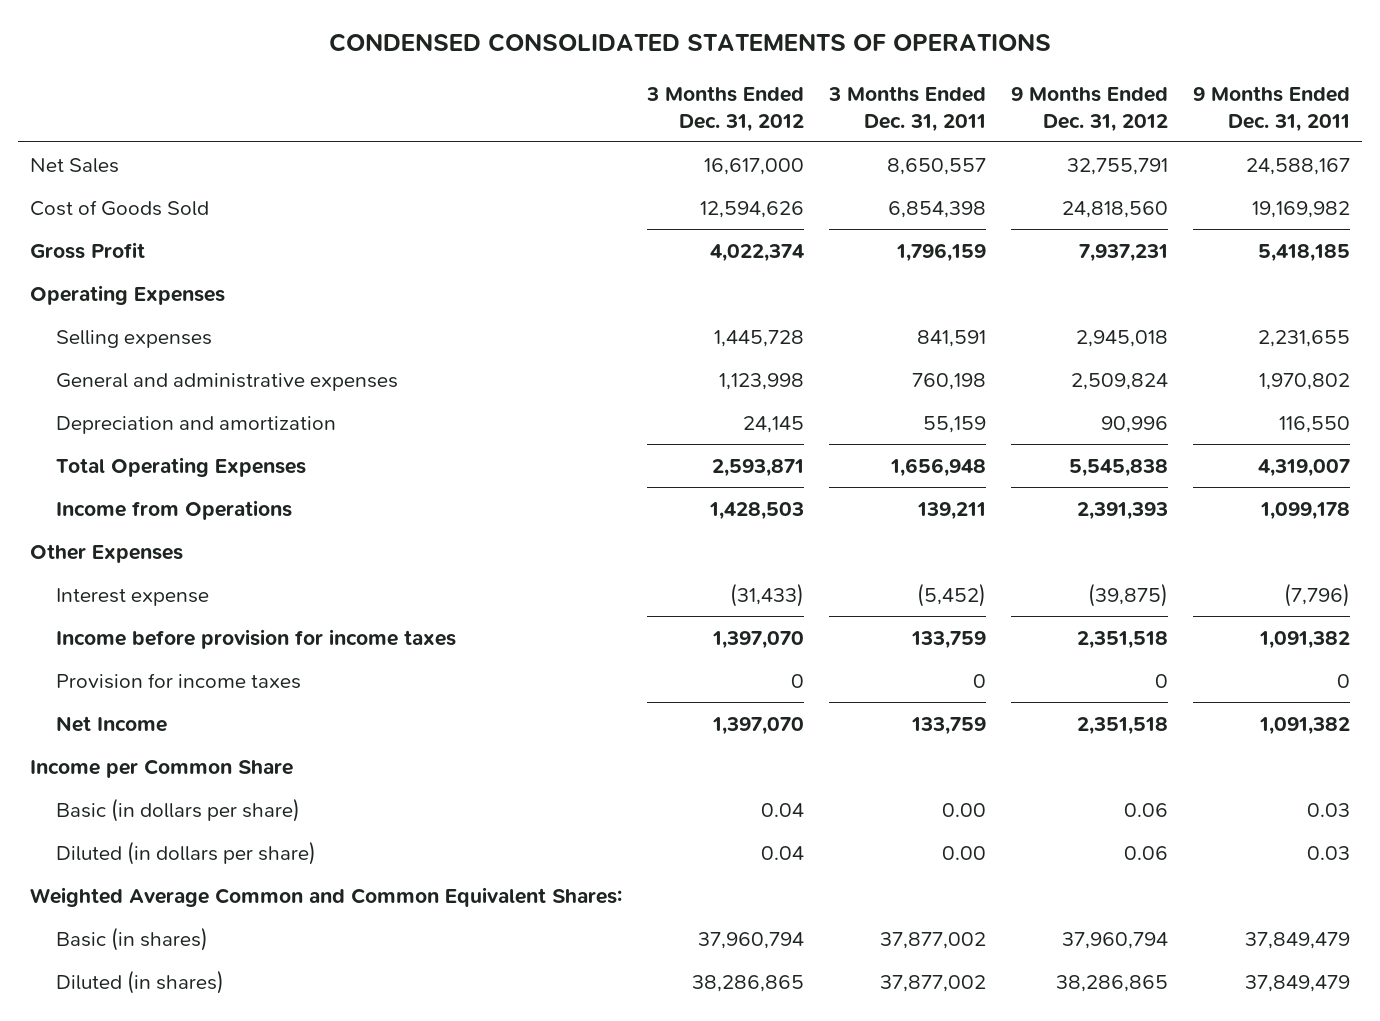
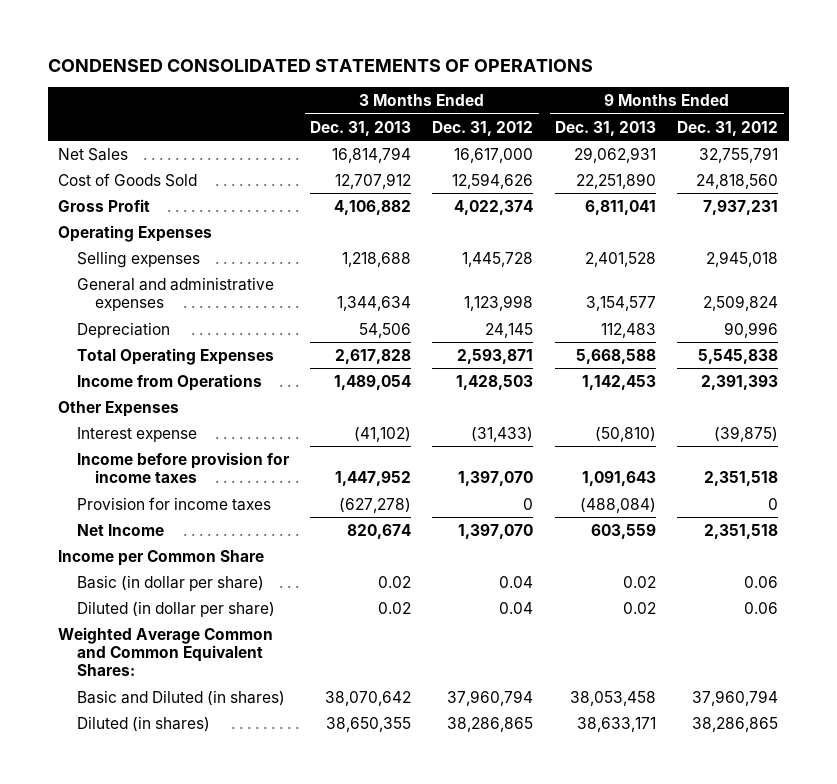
[827,85,986,132] 3 Months Ended Dec. 31, 2011 -> none
[1192,85,1350,132] 9 Months Ended Dec. 31, 2011 -> none
none -> [309,120,411,136] Dec. 31, 2013
none -> [554,120,656,136] Dec. 31, 2013
[56,415,337,434] Depreciation and amortization -> [76,321,170,338] Depreciation
[56,797,301,822] Basic (in dollars per share) -> [76,574,264,591] Basic (in dollar per share)
[56,840,317,865] Diluted (in dollars per share) -> [76,600,275,617] Diluted (in dollar per share)
[56,926,209,951] Basic (in shares) -> [76,689,285,706] Basic and Diluted (in shares)

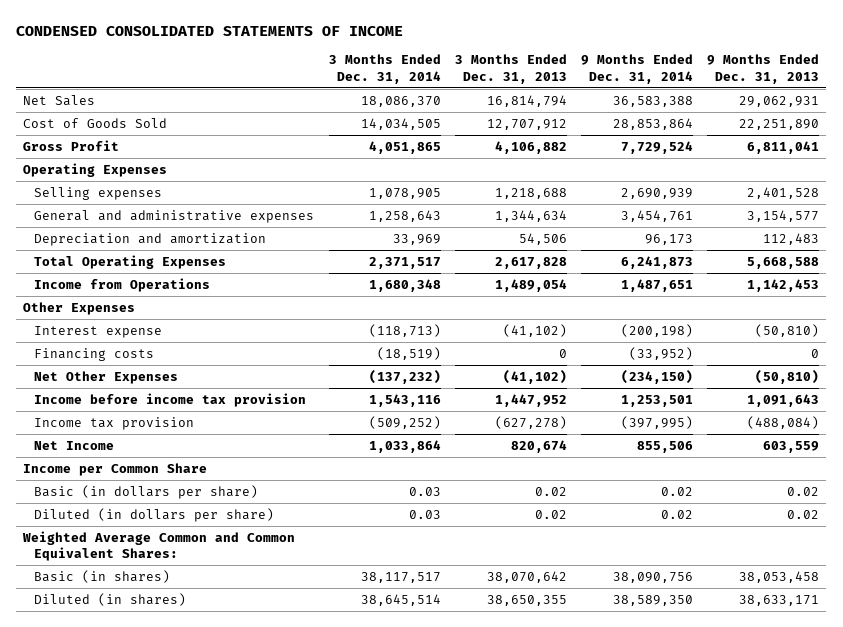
[47,58,593,72] CONDENSED CONSOLIDATED STATEMENTS OF OPERATIONS -> [16,25,404,36] CONDENSED CONSOLIDATED STATEMENTS OF INCOME
[432,120,534,136] Dec. 31, 2012 -> none
[677,120,779,136] Dec. 31, 2012 -> none
none -> [328,54,441,84] 3 Months Ended Dec. 31, 2014
none -> [581,54,694,84] 9 Months Ended Dec. 31, 2014
[76,321,170,338] Depreciation -> [34,232,267,246] Depreciation and amortization
none -> [34,347,155,361] Financing costs
none -> [34,370,179,384] Net Other Expenses
[76,451,290,484] Income before provision for income taxes -> [34,392,307,407] Income before income tax provision
[76,496,271,511] Provision for income taxes -> [34,416,195,430] Income tax provision
[76,574,264,591] Basic (in dollar per share) -> [34,484,259,499] Basic (in dollars per share)
[76,600,275,617] Diluted (in dollar per share) -> [34,507,275,522] Diluted (in dollars per share)
[76,689,285,706] Basic and Diluted (in shares) -> [34,569,171,583] Basic (in shares)

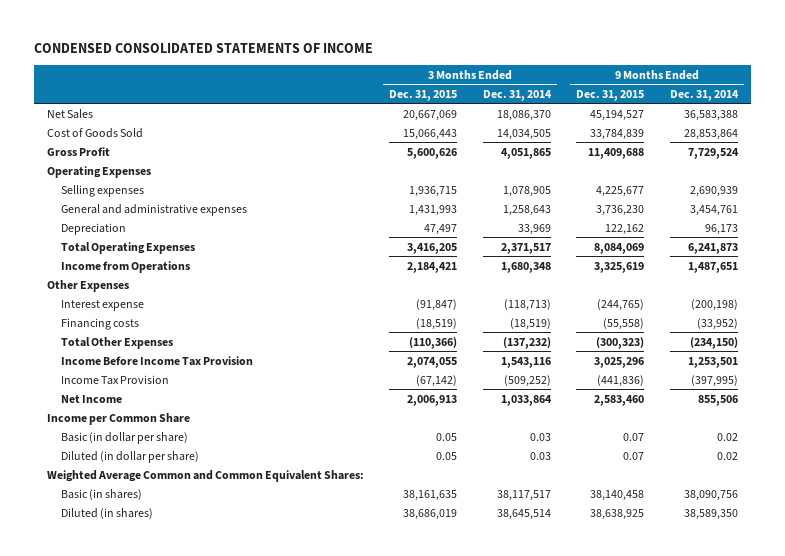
[454,54,567,84] 3 Months Ended Dec. 31, 2013 -> none
[707,54,820,84] 9 Months Ended Dec. 31, 2013 -> none
none -> [389,89,458,101] Dec. 31, 2015
none -> [576,89,645,101] Dec. 31, 2015
[34,232,267,246] Depreciation and amortization -> [61,222,127,235] Depreciation
[34,370,179,384] Net Other Expenses -> [61,336,174,349] Total Other Expenses
[34,392,307,407] Income before income tax provision -> [61,355,254,366] Income Before Income Tax Provision
[34,416,195,430] Income tax provision -> [61,374,170,385] Income Tax Provision
[34,484,259,499] Basic (in dollars per share) -> [61,431,189,444] Basic (in dollar per share)
[34,507,275,522] Diluted (in dollars per share) -> [61,450,200,463] Diluted (in dollar per share)

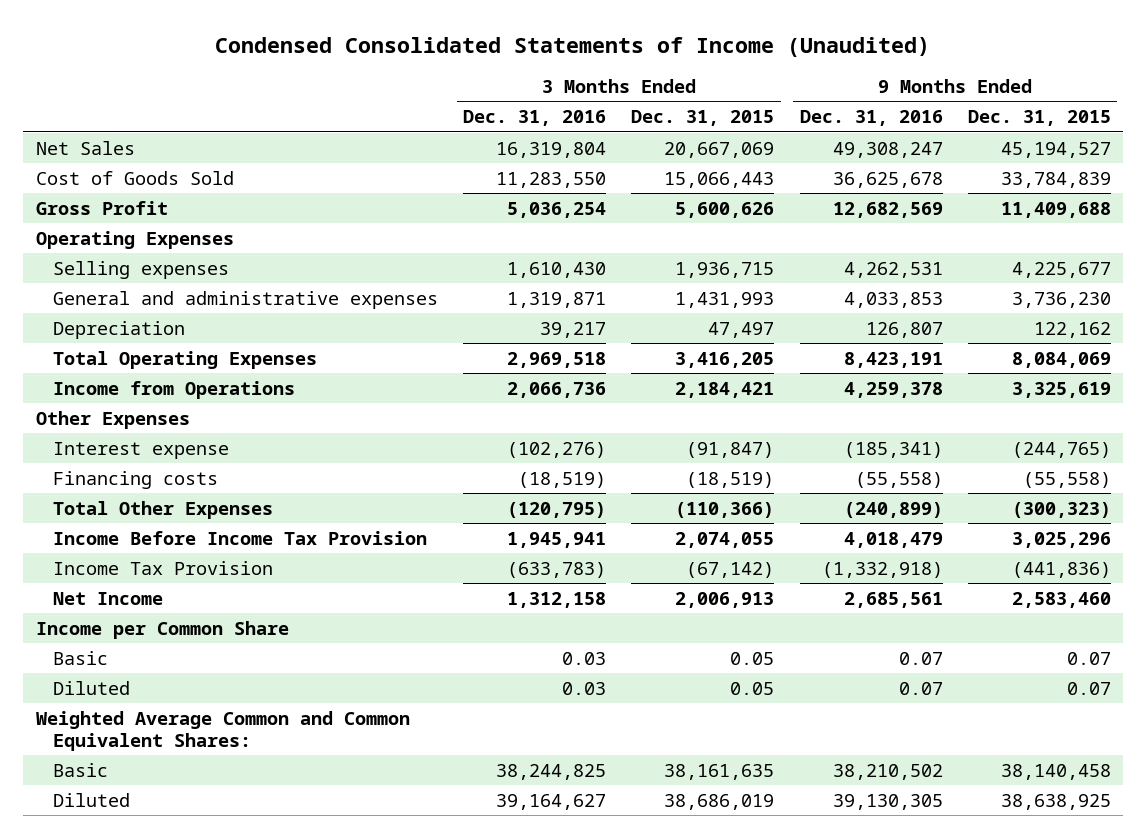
[34,43,374,54] CONDENSED CONSOLIDATED STATEMENTS OF INCOME -> [215,36,931,57] Condensed Consolidated Statements of Income (Unaudited)
[482,89,552,101] Dec. 31, 2014 -> none
[669,89,739,101] Dec. 31, 2014 -> none
none -> [463,110,607,127] Dec. 31, 2016
none -> [799,110,943,127] Dec. 31, 2016
[61,431,189,444] Basic (in dollar per share) -> [53,650,109,665] Basic
[61,450,200,463] Diluted (in dollar per share) -> [53,680,131,695] Diluted
[61,488,143,500] Basic (in shares) -> [53,762,109,777] Basic
[61,507,154,519] Diluted (in shares) -> [53,792,131,807] Diluted

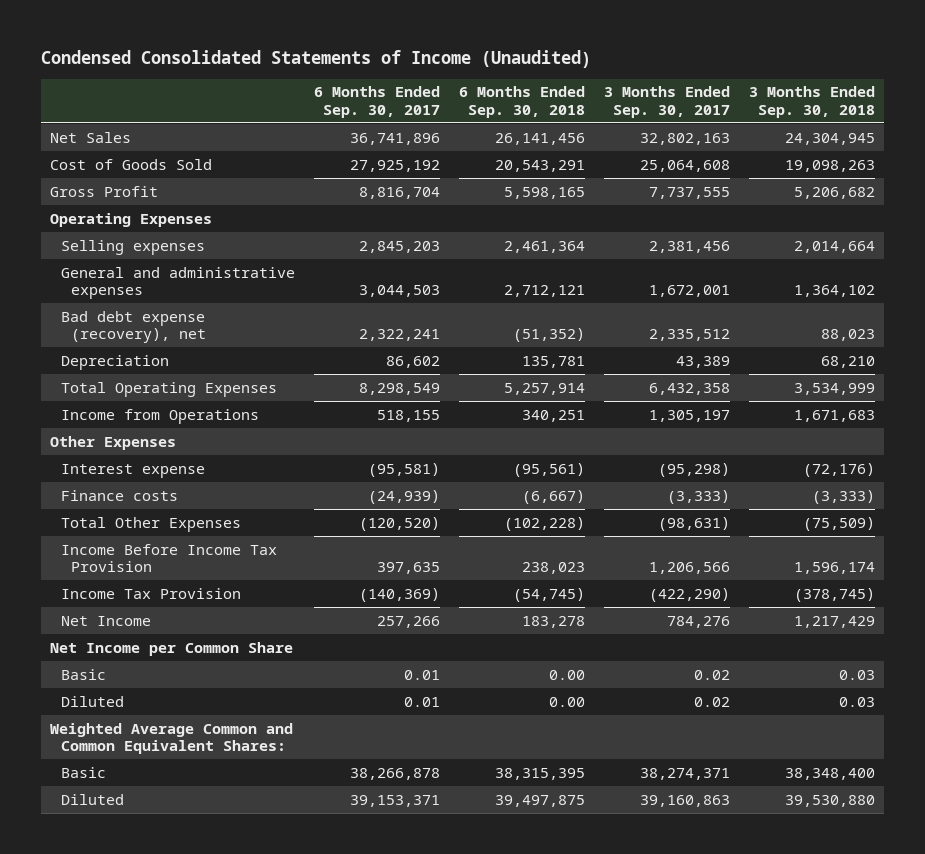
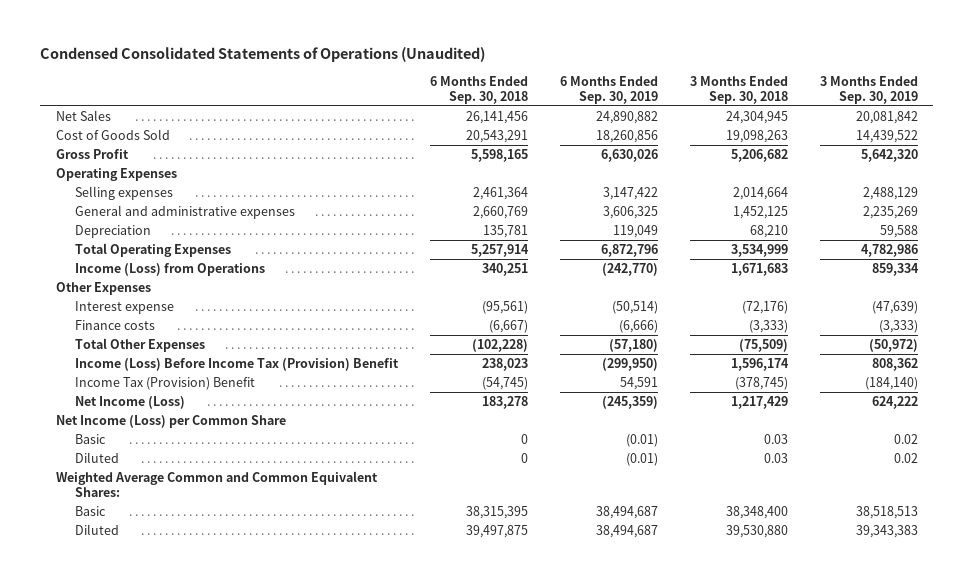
[40,49,591,68] Condensed Consolidated Statements of Income (Unaudited) -> [39,47,485,63] Condensed Consolidated Statements of Operations (Unaudited)
[313,86,440,118] 6 Months Ended Sep. 30, 2017 -> none
[603,86,730,118] 3 Months Ended Sep. 30, 2017 -> none
none -> [559,75,658,104] 6 Months Ended Sep. 30, 2019
none -> [819,75,918,104] 3 Months Ended Sep. 30, 2019
[60,310,207,344] Bad debt expense (recovery), net -> none
[503,285,585,298] 2,712,121 -> [473,206,529,220] 2,660,769
[793,285,875,298] 1,364,102 -> [732,206,788,220] 1,452,125
[60,408,259,424] Income from Operations -> [75,263,266,277] Income (Loss) from Operations
[60,543,277,573] Income Before Income Tax Provision -> [75,358,400,372] Income (Loss) Before Income Tax (Provision) Benefit
[60,587,241,599] Income Tax Provision -> [75,377,256,391] Income Tax (Provision) Benefit
[60,615,151,626] Net Income -> [75,396,186,410] Net Income (Loss)
[50,641,294,656] Net Income per Common Share -> [55,415,286,429] Net Income (Loss) per Common Share
[548,669,585,680] 0.00 -> [521,434,529,445] 0
[548,696,585,707] 0.00 -> [521,453,529,464] 0

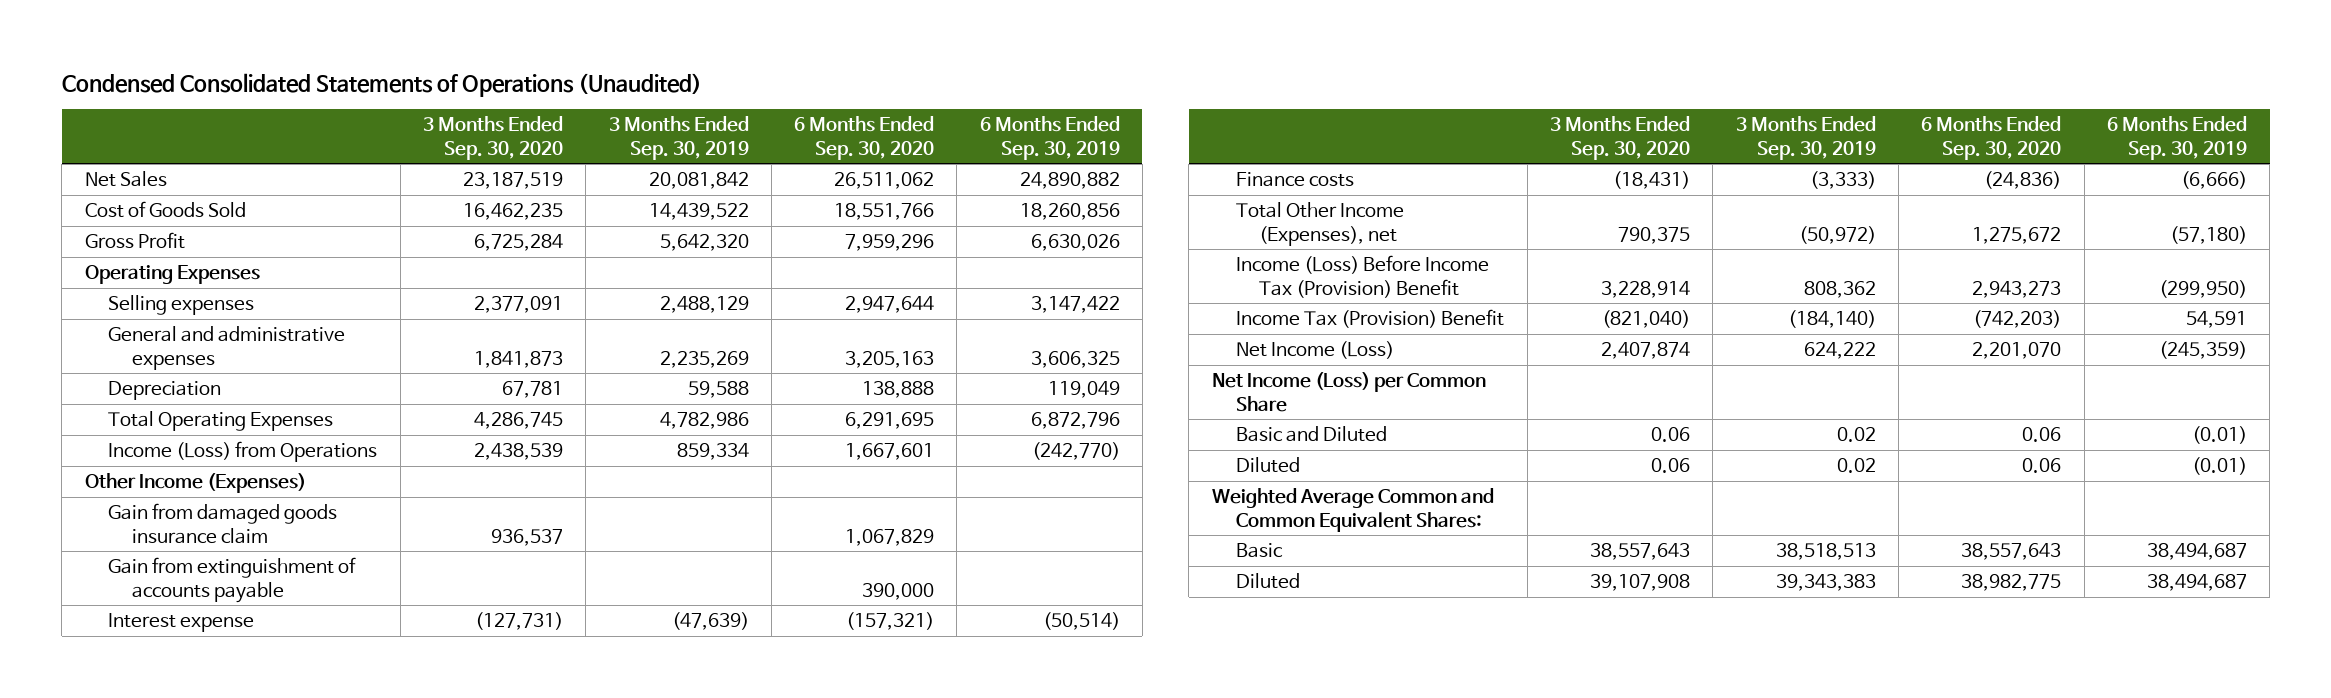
[430,75,529,104] 6 Months Ended Sep. 30, 2018 -> none
[689,75,788,104] 3 Months Ended Sep. 30, 2018 -> none
none -> [422,116,563,160] 3 Months Ended Sep. 30, 2020
none -> [794,116,935,160] 6 Months Ended Sep. 30, 2020
[55,282,151,296] Other Expenses -> [84,473,306,494] Other Income (Expenses)
none -> [108,503,338,544] Gain from damaged goods insurance claim
none -> [108,557,357,603] Gain from extinguishment of accounts payable
[75,338,206,353] Total Other Expenses -> [1235,202,1404,246] Total Other Income (Expenses), net
[75,434,107,445] Basic -> [1235,426,1387,443] Basic and Diluted

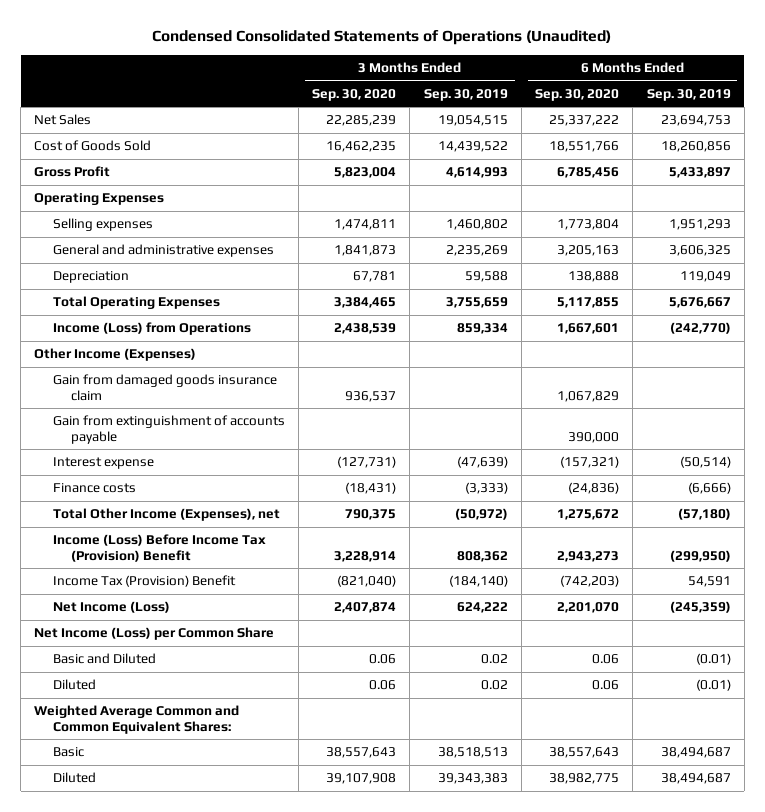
[462,172,563,190] 23,187,519 -> [326,115,397,127] 22,285,239
[648,172,749,190] 20,081,842 -> [437,115,508,127] 19,054,515
[834,172,935,190] 26,511,062 -> [549,115,620,127] 25,337,222
[1019,172,1120,190] 24,890,882 -> [660,115,731,127] 23,694,753
[473,234,563,252] 6,725,284 -> [334,167,397,179] 5,823,004
[659,234,749,252] 5,642,320 -> [445,167,508,179] 4,614,993
[845,234,935,252] 7,959,296 -> [557,167,620,179] 6,785,456
[1030,234,1120,252] 6,630,026 -> [668,167,731,179] 5,433,897
[473,296,563,314] 2,377,091 -> [334,219,397,231] 1,474,811
[659,296,749,314] 2,488,129 -> [445,219,508,231] 1,460,802
[845,296,935,314] 2,947,644 -> [557,219,620,231] 1,773,804
[1030,296,1120,314] 3,147,422 -> [668,219,731,231] 1,951,293
[473,412,563,430] 4,286,745 -> [334,297,397,309] 3,384,465
[659,412,749,430] 4,782,986 -> [445,297,508,309] 3,755,659
[845,412,935,430] 6,291,695 -> [557,297,620,309] 5,117,855
[1030,412,1120,430] 6,872,796 -> [668,297,731,309] 5,676,667

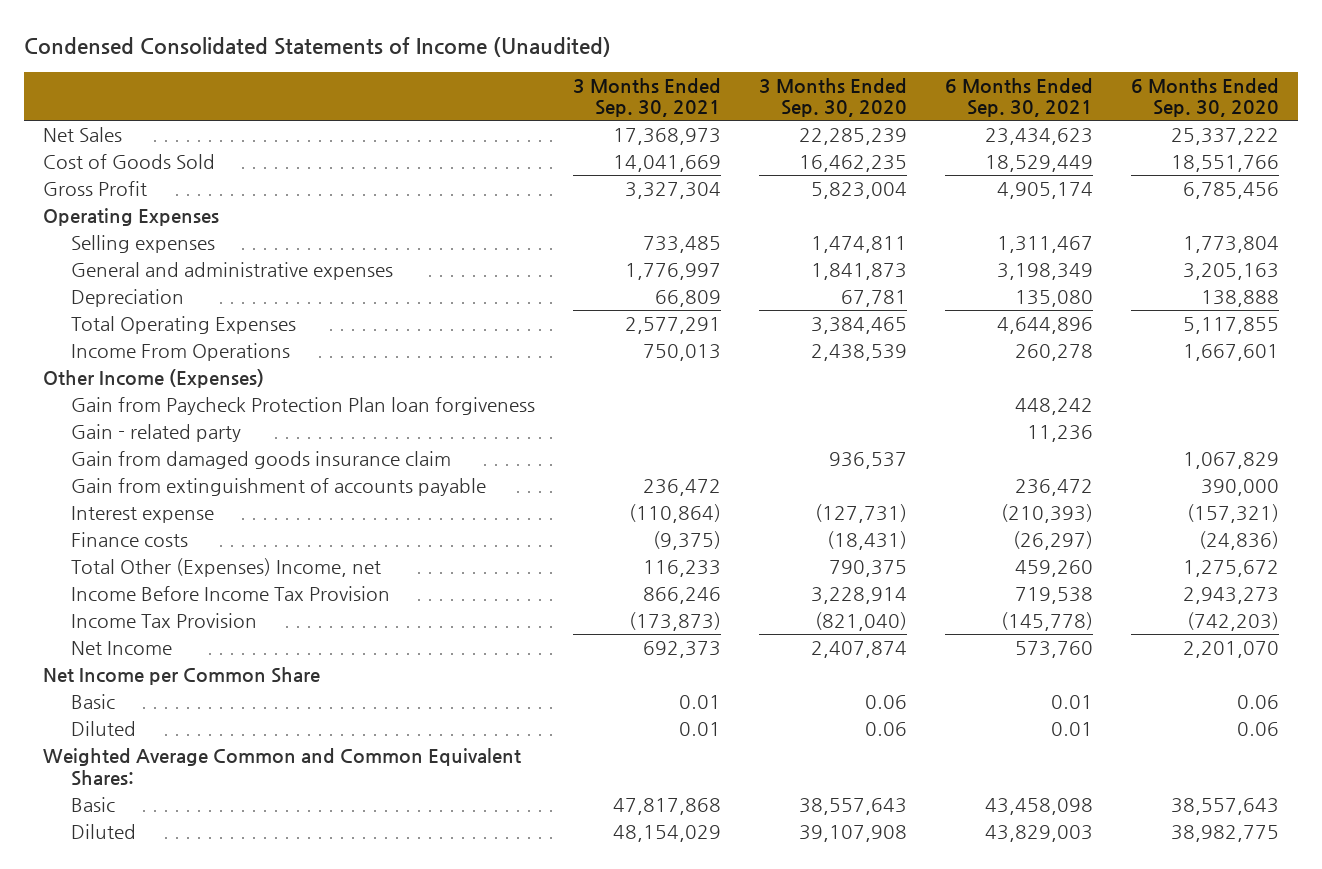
[152,30,612,46] Condensed Consolidated Statements of Operations (Unaudited) -> [24,37,612,58] Condensed Consolidated Statements of Income (Unaudited)
[423,88,508,101] Sep. 30, 2019 -> none
[646,88,731,101] Sep. 30, 2019 -> none
none -> [573,77,722,118] 3 Months Ended Sep. 30, 2021
none -> [945,77,1094,118] 6 Months Ended Sep. 30, 2021
[52,322,251,336] Income (Loss) from Operations -> [71,343,291,362] Income From Operations
none -> [71,397,536,416] Gain from Paycheck Protection Plan loan forgiveness
none -> [71,424,242,443] Gain - related party
[52,508,280,522] Total Other Income (Expenses), net -> [71,558,382,578] Total Other (Expenses) Income, net
[52,534,266,562] Income (Loss) Before Income Tax (Provision) Benefit -> [71,586,391,602] Income Before Income Tax Provision
[52,575,236,588] Income Tax (Provision) Benefit -> [71,613,258,629] Income Tax Provision
[52,601,170,614] Net Income (Loss) -> [71,641,173,656] Net Income
[34,627,275,641] Net Income (Loss) per Common Share -> [43,667,321,686] Net Income per Common Share
[52,653,156,665] Basic and Diluted -> [71,694,116,710] Basic

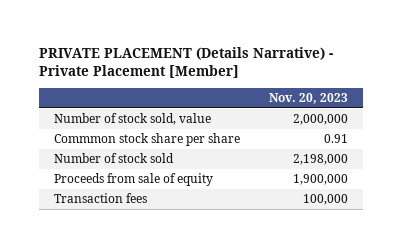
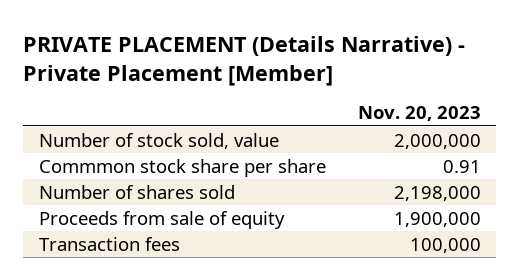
[53,153,174,164] Number of stock sold -> [38,184,235,199] Number of shares sold

